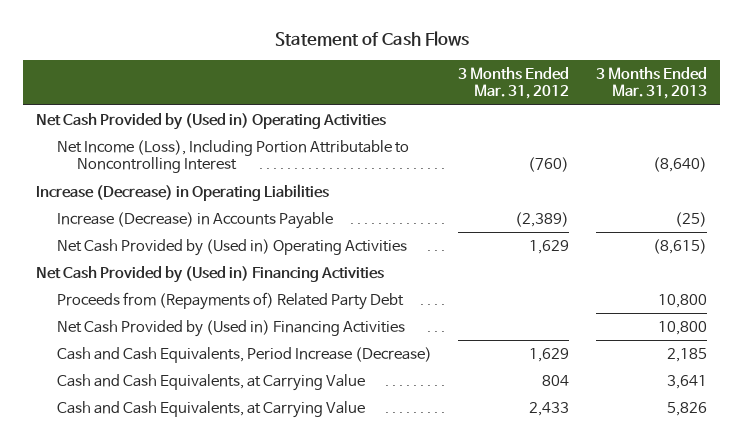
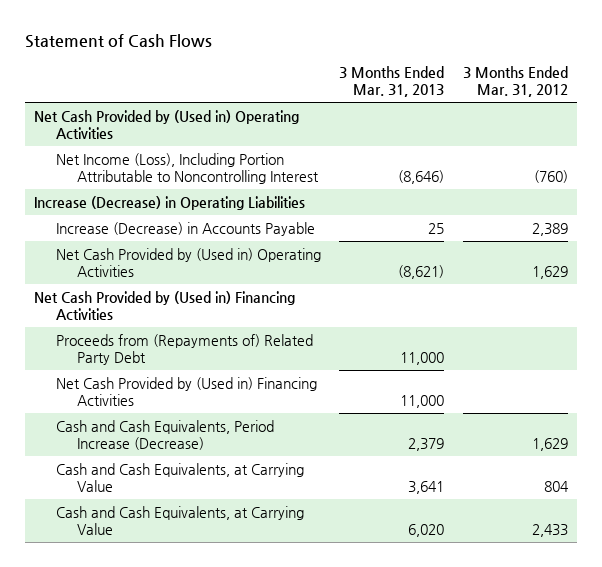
[652,157,707,173] (8,640) -> [398,169,445,184] (8,646)
[515,211,570,227] (2,389) -> [531,222,568,236] 2,389
[674,211,707,227] (25) -> [428,222,445,234] 25
[652,238,707,254] (8,615) -> [398,264,445,279] (8,621)
[657,293,707,308] 10,800 -> [400,351,445,365] 11,000
[657,320,707,335] 10,800 -> [400,394,445,408] 11,000
[666,347,707,362] 2,185 -> [408,437,445,451] 2,379
[666,401,707,416] 5,826 -> [408,523,445,537] 6,020

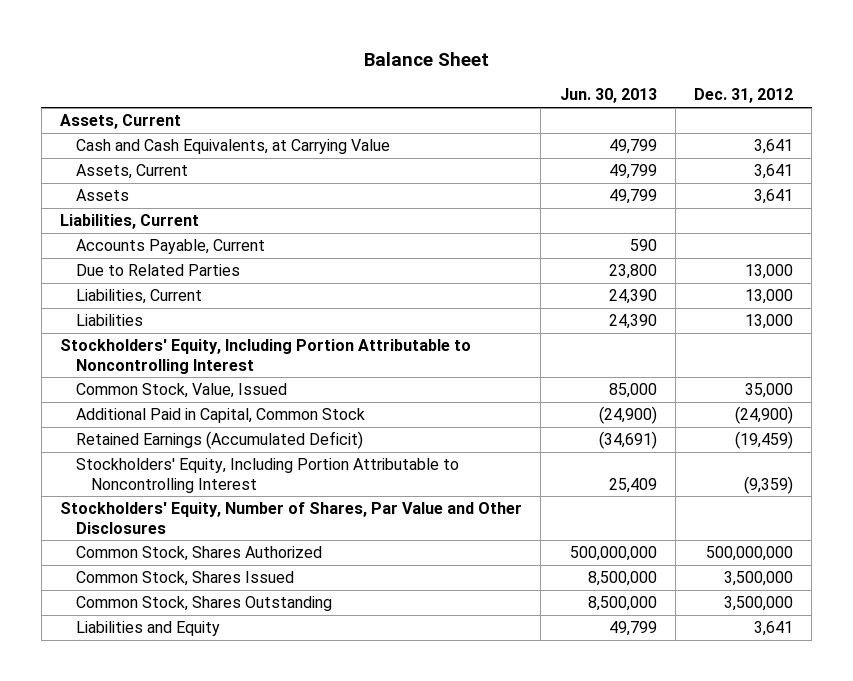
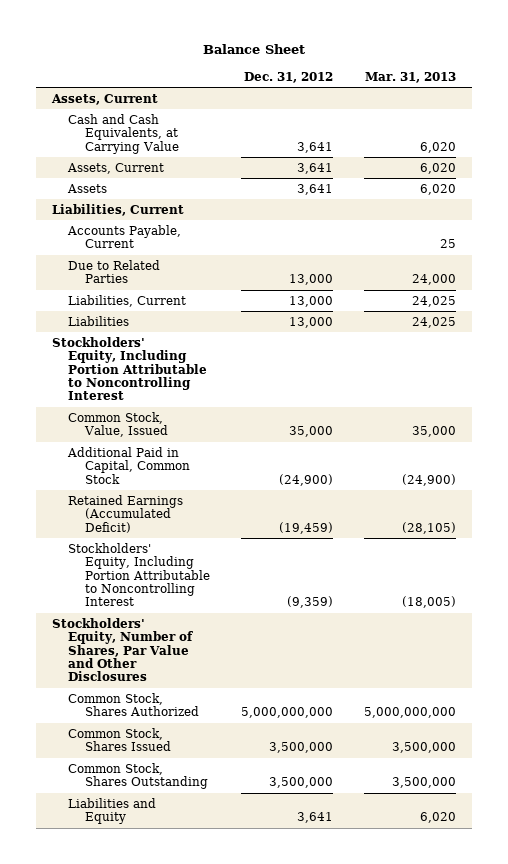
[559,88,657,104] Jun. 30, 2013 -> none
none -> [365,71,457,83] Mar. 31, 2013
[706,546,794,562] 500,000,000 -> [241,707,334,719] 5,000,000,000

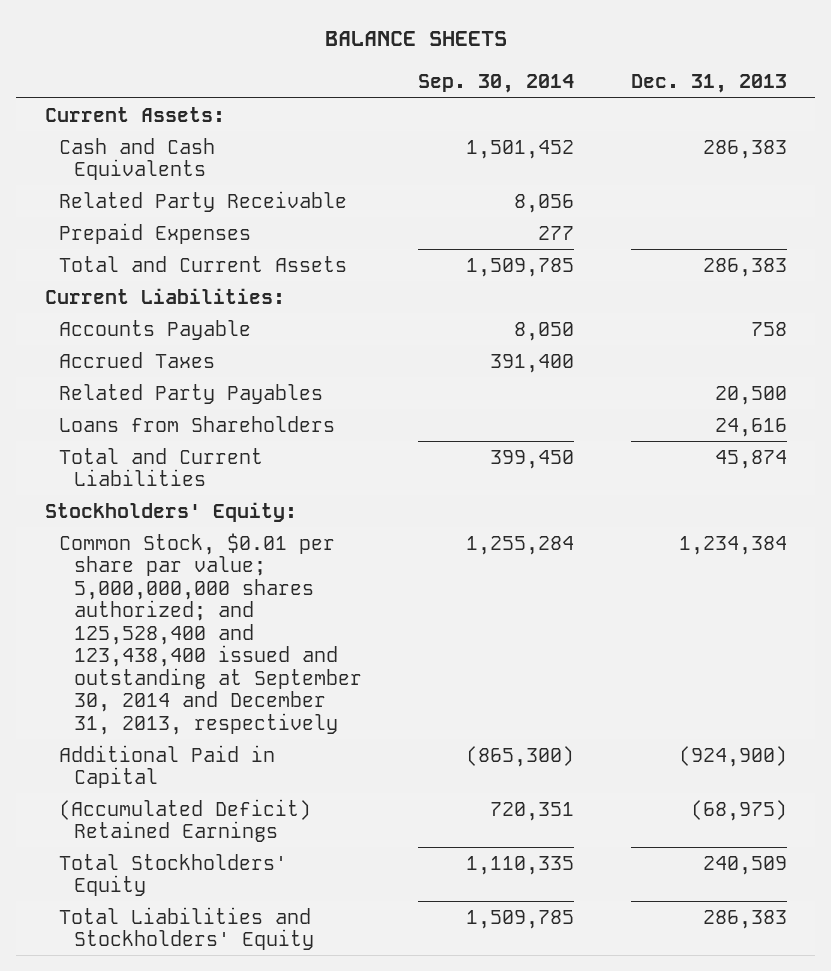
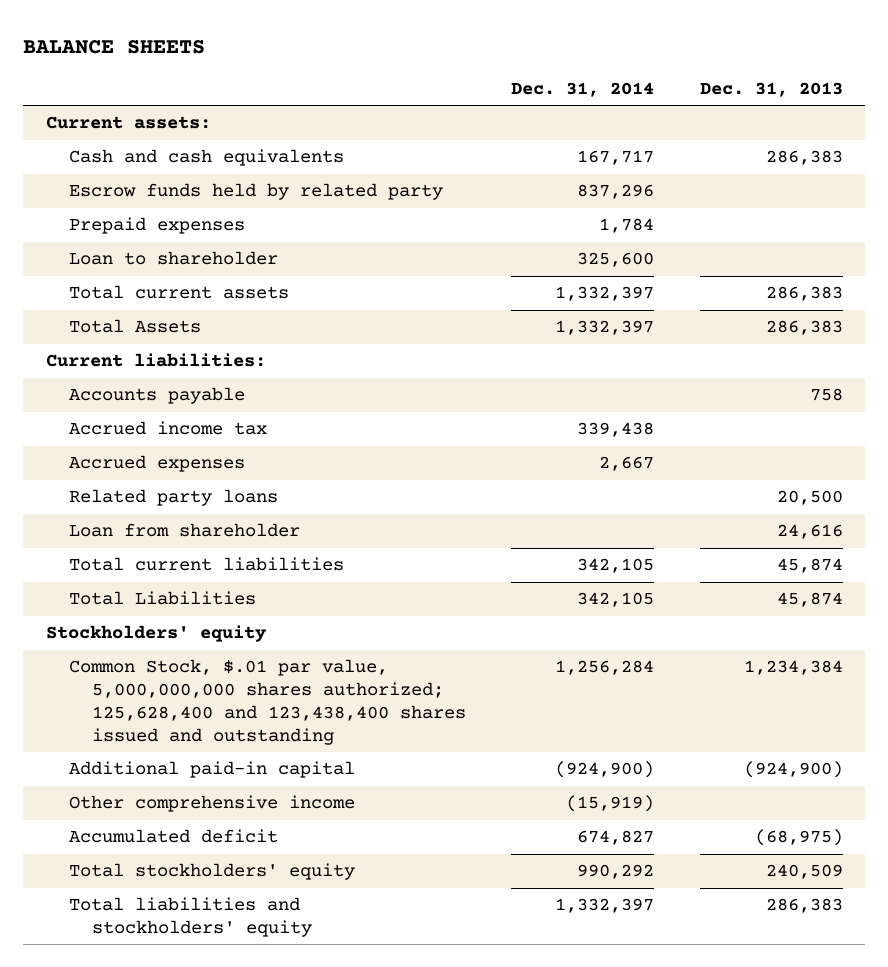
[418,74,575,94] Sep. 30, 2014 -> none
none -> [511,82,655,98] Dec. 31, 2014
[59,190,348,212] Related Party Receivable -> none
[44,106,225,122] Current Assets: -> [45,116,211,130] Current assets:
[59,137,216,181] Cash and Cash Equivalents -> [68,149,344,167] Cash and cash equivalents
none -> [68,183,443,201] Escrow funds held by related party
[59,222,252,244] Prepaid Expenses -> [68,217,245,235] Prepaid expenses
none -> [68,251,278,266] Loan to shareholder
none -> [68,285,289,300] Total current assets
[59,255,348,272] Total and Current Assets -> [68,319,201,334] Total Assets
[44,287,285,304] Current Liabilities: -> [45,353,266,368] Current liabilities:
[59,319,252,340] Accounts Payable -> [68,387,245,405] Accounts payable
[59,351,216,368] Accrued Taxes -> [68,421,267,436] Accrued income tax
none -> [68,455,245,473] Accrued expenses
[59,383,324,404] Related Party Payables -> [68,489,278,507] Related party loans
[59,415,336,432] Loans from Shareholders -> [68,523,300,538] Loan from shareholder
[59,447,264,487] Total and Current Liabilities -> [68,557,344,572] Total current liabilities
none -> [68,591,256,606] Total Liabilities
[44,501,297,522] Stockholders' Equity: -> [45,625,267,643] Stockholders' equity
[59,532,362,735] Common Stock, $0.01 per share par value; 5,000,000,000 shares authorized; and 125,528,400 and 123,438,400 issued and outstanding at September 30, 2014 and December 31, 2013, respectively -> [68,659,466,746] Common Stock, $.01 par value, 5,000,000,000 shares authorized; 125,628,400 and 123,438,400 shares issued and outstanding
[59,744,276,789] Additional Paid in Capital -> [68,761,355,779] Additional paid-in capital
none -> [68,795,355,813] Other comprehensive income
[59,798,312,843] (Accumulated Deficit) Retained Earnings -> [68,829,278,844] Accumulated deficit
[59,853,288,897] Total Stockholders' Equity -> [68,863,355,881] Total stockholders' equity
[59,906,314,951] Total Liabilities and Stockholders' Equity -> [68,897,312,938] Total liabilities and stockholders' equity

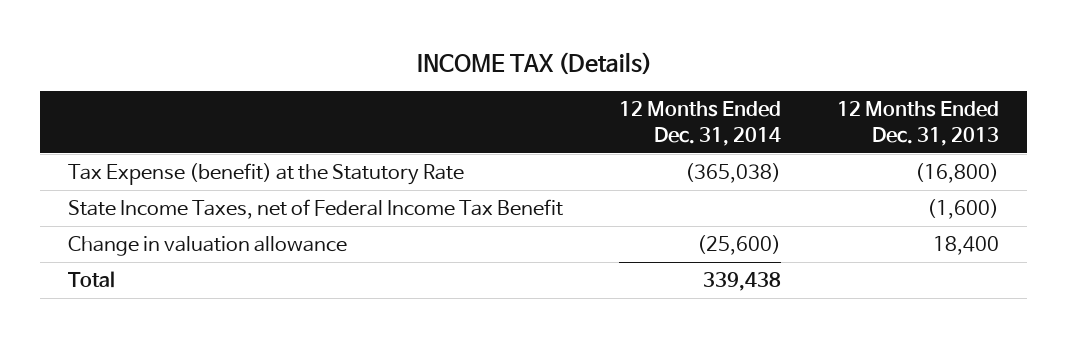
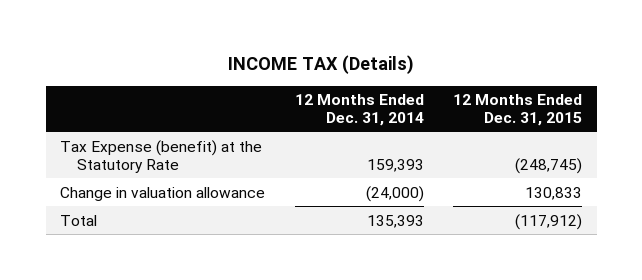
[837,101,1000,147] 12 Months Ended Dec. 31, 2013 -> none
none -> [453,94,583,127] 12 Months Ended Dec. 31, 2015
[67,199,563,220] State Income Taxes, net of Federal Income Tax Benefit -> none
[685,163,782,184] (365,038) -> [366,158,424,172] 159,393
[697,235,782,256] (25,600) -> [365,185,424,202] (24,000)
[703,272,782,292] 339,438 -> [366,214,424,228] 135,393

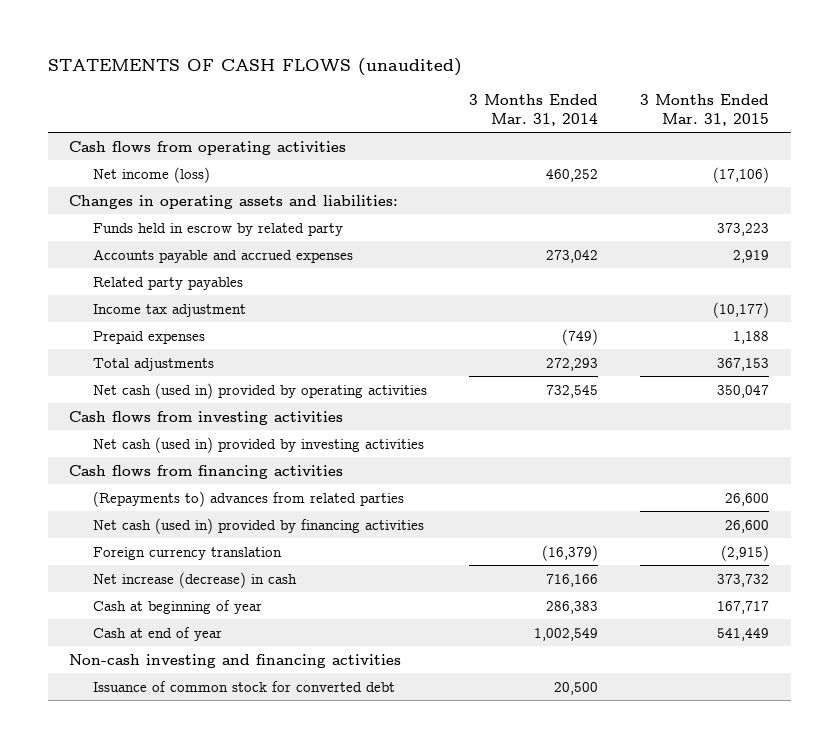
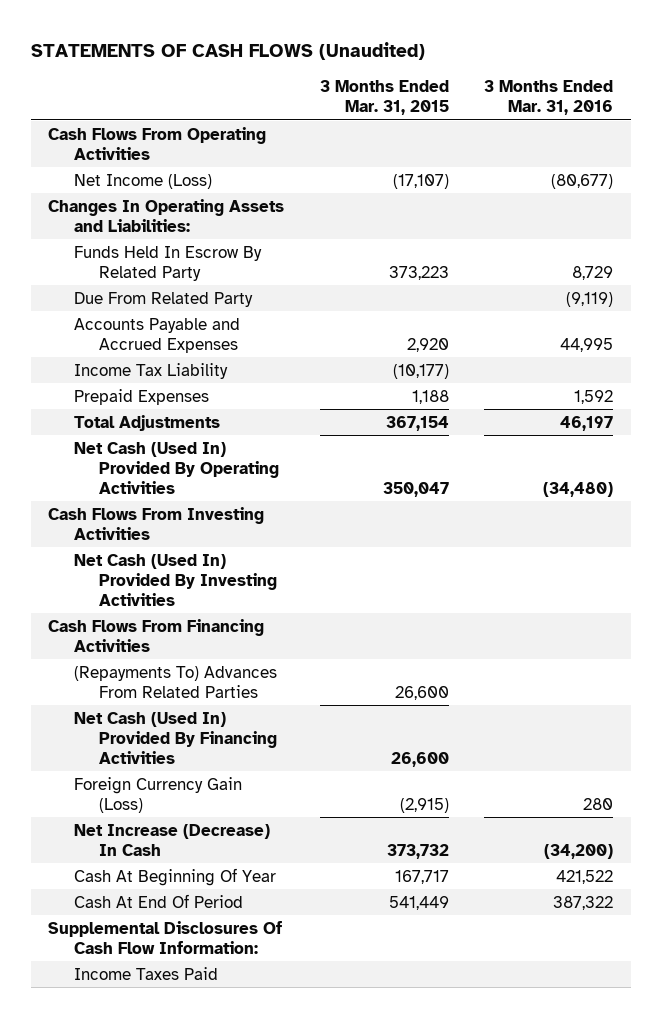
[47,58,462,77] STATEMENTS OF CASH FLOWS (unaudited) -> [30,41,425,60] STATEMENTS OF CASH FLOWS (Unaudited)
[469,93,599,126] 3 Months Ended Mar. 31, 2014 -> none
none -> [483,80,613,116] 3 Months Ended Mar. 31, 2016
[92,276,243,290] Related party payables -> none
[69,653,402,668] Non-cash investing and financing activities -> none
[92,680,395,692] Issuance of common stock for converted debt -> none
[69,140,347,155] Cash flows from operating activities -> [48,126,267,160] Cash Flows From Operating Activities
[92,166,210,183] Net income (loss) -> [73,173,212,189] Net Income (Loss)
[713,166,770,183] (17,106) -> [392,173,449,189] (17,107)
[69,194,399,209] Changes in operating assets and liabilities: -> [48,198,285,232] Changes In Operating Assets and Liabilities:
[92,222,343,236] Funds held in escrow by related party -> [73,245,262,281] Funds Held In Escrow By Related Party
none -> [73,291,253,307] Due From Related Party
[92,248,353,263] Accounts payable and accrued expenses -> [73,317,240,353] Accounts Payable and Accrued Expenses
[733,249,770,263] 2,919 -> [406,337,449,352] 2,920
[92,303,246,317] Income tax adjustment -> [73,362,228,379] Income Tax Liability
[92,330,205,344] Prepaid expenses -> [73,388,209,405] Prepaid Expenses
[92,357,214,371] Total adjustments -> [73,414,220,431] Total Adjustments
[717,357,770,371] 367,153 -> [385,415,449,431] 367,154
[92,382,427,399] Net cash (used in) provided by operating activities -> [73,441,279,494] Net Cash (Used In) Provided By Operating Activities
[69,410,344,425] Cash flows from investing activities -> [48,506,265,540] Cash Flows From Investing Activities
[92,436,424,453] Net cash (used in) provided by investing activities -> [73,553,277,606] Net Cash (Used In) Provided By Investing Activities
[69,464,344,479] Cash flows from financing activities -> [48,618,265,652] Cash Flows From Financing Activities
[92,490,404,507] (Repayments to) advances from related parties -> [73,665,277,698] (Repayments To) Advances From Related Parties
[92,517,424,534] Net cash (used in) provided by financing activities -> [73,711,277,764] Net Cash (Used In) Provided By Financing Activities
[92,546,282,560] Foreign currency translation -> [73,776,242,813] Foreign Currency Gain (Loss)
[92,571,297,588] Net increase (decrease) in cash -> [73,823,270,856] Net Increase (Decrease) In Cash
[92,599,262,614] Cash at beginning of year -> [73,867,276,886] Cash At Beginning Of Year
[92,626,222,641] Cash at end of year -> [73,893,243,908] Cash At End Of Period
none -> [48,920,283,954] Supplemental Disclosures Of Cash Flow Information:
none -> [73,966,218,980] Income Taxes Paid

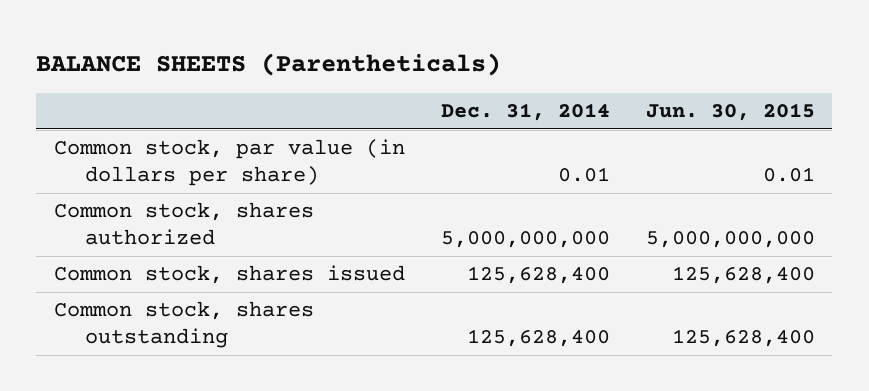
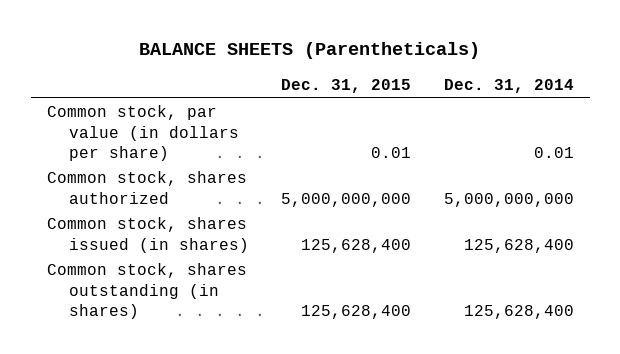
[645,103,815,122] Jun. 30, 2015 -> none
none -> [281,78,412,93] Dec. 31, 2015
[54,265,406,285] Common stock, shares issued -> [46,217,249,253] Common stock, shares issued (in shares)
[54,301,315,349] Common stock, shares outstanding -> [46,263,247,319] Common stock, shares outstanding (in shares)

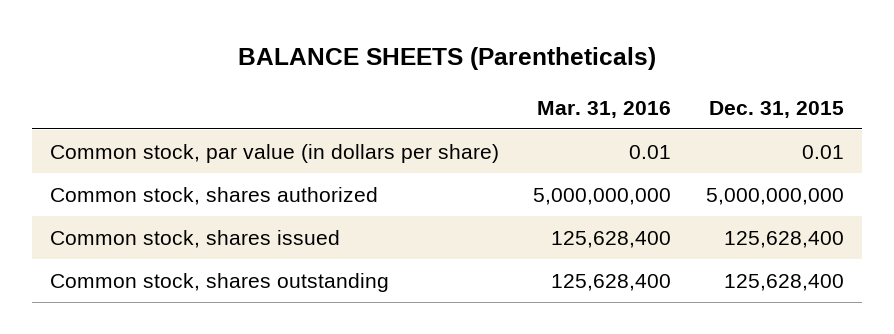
[443,78,574,93] Dec. 31, 2014 -> none
none -> [537,100,672,118] Mar. 31, 2016
[46,217,249,253] Common stock, shares issued (in shares) -> [49,229,340,248] Common stock, shares issued
[46,263,247,319] Common stock, shares outstanding (in shares) -> [49,272,389,292] Common stock, shares outstanding

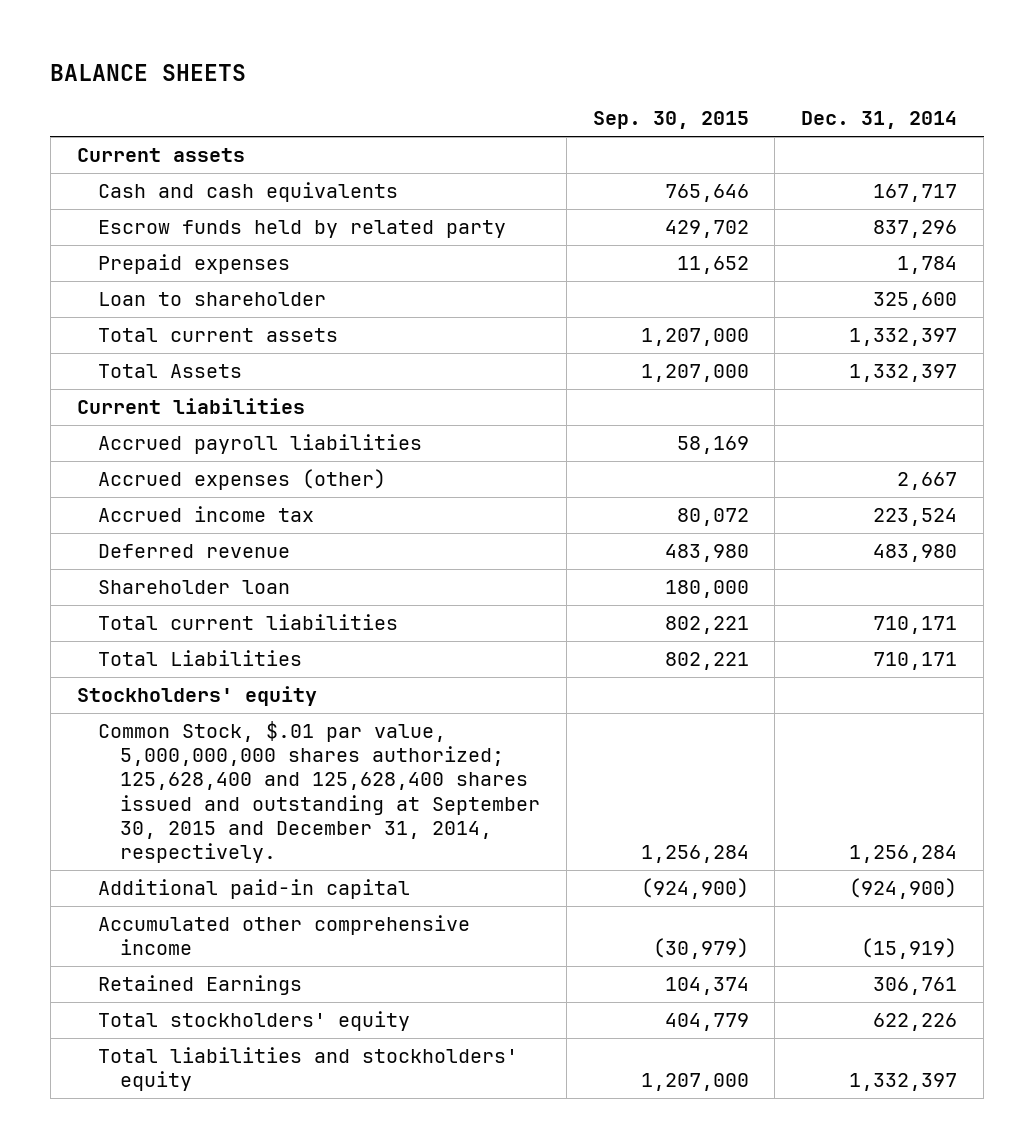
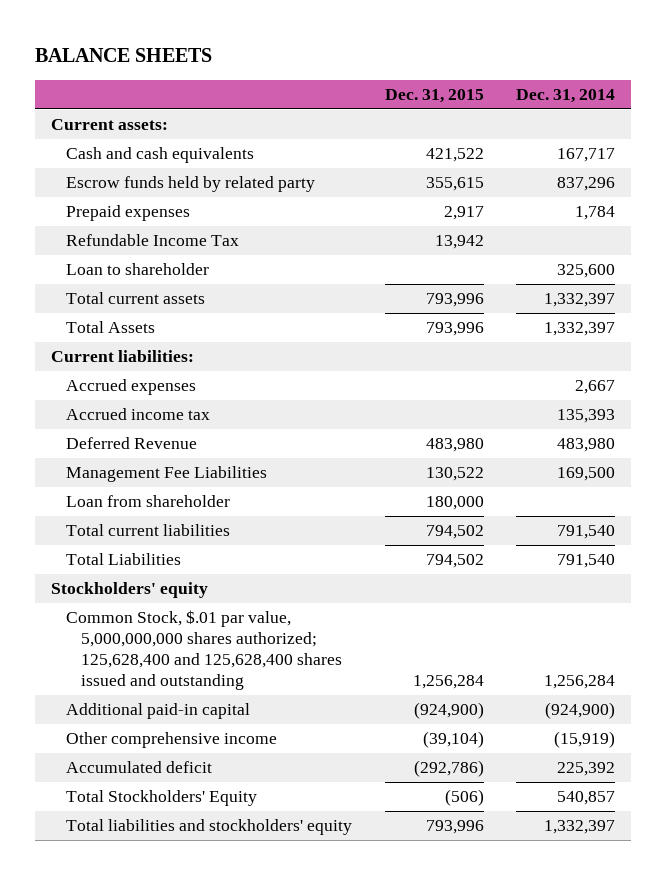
[592,111,749,130] Sep. 30, 2015 -> none
none -> [384,88,484,103] Dec. 31, 2015
[76,148,245,163] Current assets -> [51,119,169,131] Current assets:
none -> [66,234,240,247] Refundable Income Tax
[98,434,423,455] Accrued payroll liabilities -> none
[76,398,305,415] Current liabilities -> [51,350,195,363] Current liabilities:
[98,469,387,491] Accrued expenses (other) -> [66,379,197,396] Accrued expenses
[873,508,958,527] 223,524 -> [557,409,616,424] 135,393
[98,544,291,559] Deferred revenue -> [66,437,198,450] Deferred Revenue
none -> [66,466,268,483] Management Fee Liabilities
[98,580,291,595] Shareholder loan -> [66,495,231,508] Loan from shareholder
[873,616,958,635] 710,171 -> [557,525,616,540] 791,540
[873,652,958,671] 710,171 -> [557,554,616,569] 791,540
[98,721,540,863] Common Stock, $.01 par value, 5,000,000,000 shares authorized; 125,628,400 and 125,628,400 shares issued and outstanding at September 30, 2015 and December 31, 2014, respectively. -> [66,610,342,691] Common Stock, $.01 par value, 5,000,000,000 shares authorized; 125,628,400 and 125,628,400 shares issued and outstanding
[98,975,303,996] Retained Earnings -> none
[98,915,471,956] Accumulated other comprehensive income -> [66,732,278,749] Other comprehensive income
none -> [66,761,213,774] Accumulated deficit
[98,1011,411,1032] Total stockholders' equity -> [66,790,258,807] Total Stockholders' Equity
[873,1013,958,1032] 622,226 -> [557,791,616,806] 540,857

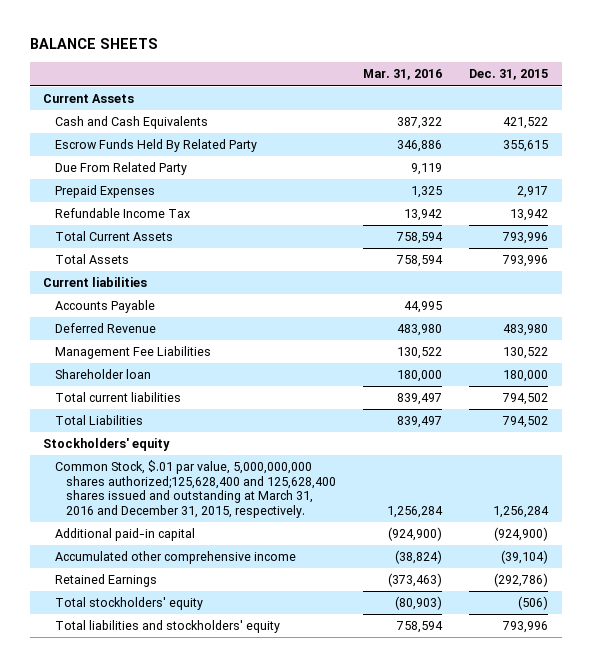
[516,88,616,103] Dec. 31, 2014 -> none
none -> [363,69,443,81] Mar. 31, 2016
[51,119,169,131] Current assets: -> [43,94,135,104] Current Assets
[66,147,255,164] Cash and cash equivalents -> [54,116,208,130] Cash and Cash Equivalents
[66,176,316,193] Escrow funds held by related party -> [54,139,257,153] Escrow Funds Held By Related Party
none -> [54,162,187,176] Due From Related Party
[66,205,191,222] Prepaid expenses -> [54,185,155,199] Prepaid Expenses
[66,263,210,276] Loan to shareholder -> none
[66,292,206,305] Total current assets -> [54,231,173,242] Total Current Assets
[66,379,197,396] Accrued expenses -> none
[66,408,211,421] Accrued income tax -> none
[51,350,195,363] Current liabilities: -> [43,277,148,288] Current liabilities
none -> [54,300,155,314] Accounts Payable
[66,495,231,508] Loan from shareholder -> [54,369,151,380] Shareholder loan
[66,610,342,691] Common Stock, $.01 par value, 5,000,000,000 shares authorized; 125,628,400 and 125,628,400 shares issued and outstanding -> [54,460,337,518] Common Stock, $.01 par value, 5,000,000,000 shares authorized;125,628,400 and 125,628,400 shares issued and outstanding at March 31, 2016 and December 31, 2015, respectively.
[66,732,278,749] Other comprehensive income -> [54,551,296,565] Accumulated other comprehensive income
[66,761,213,774] Accumulated deficit -> [54,574,157,588] Retained Earnings
[66,790,258,807] Total Stockholders' Equity -> [54,597,203,611] Total stockholders' equity

